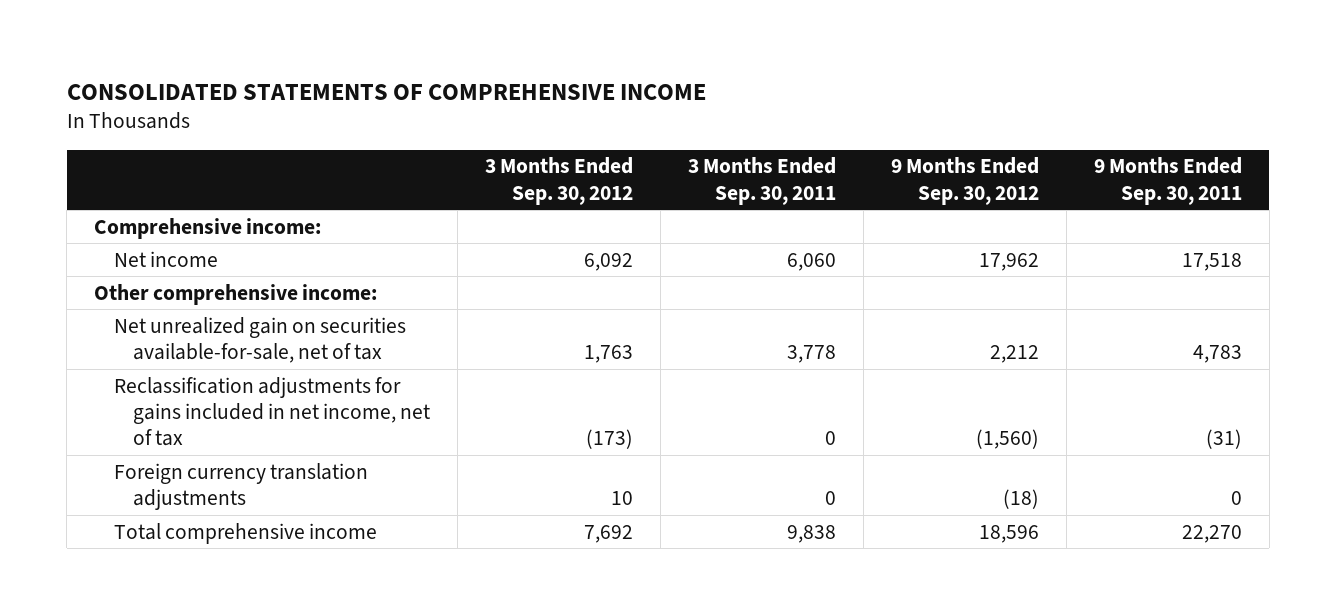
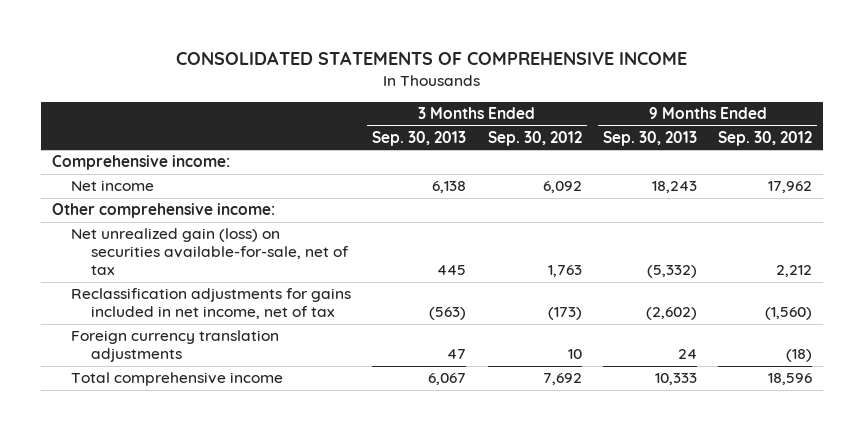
[687,157,836,205] 3 Months Ended Sep. 30, 2011 -> none
[1093,157,1242,205] 9 Months Ended Sep. 30, 2011 -> none
none -> [372,130,467,146] Sep. 30, 2013
none -> [602,130,697,146] Sep. 30, 2013
[113,316,406,363] Net unrealized gain on securities available-for-sale, net of tax -> [71,228,349,276] Net unrealized gain (loss) on securities available-for-sale, net of tax

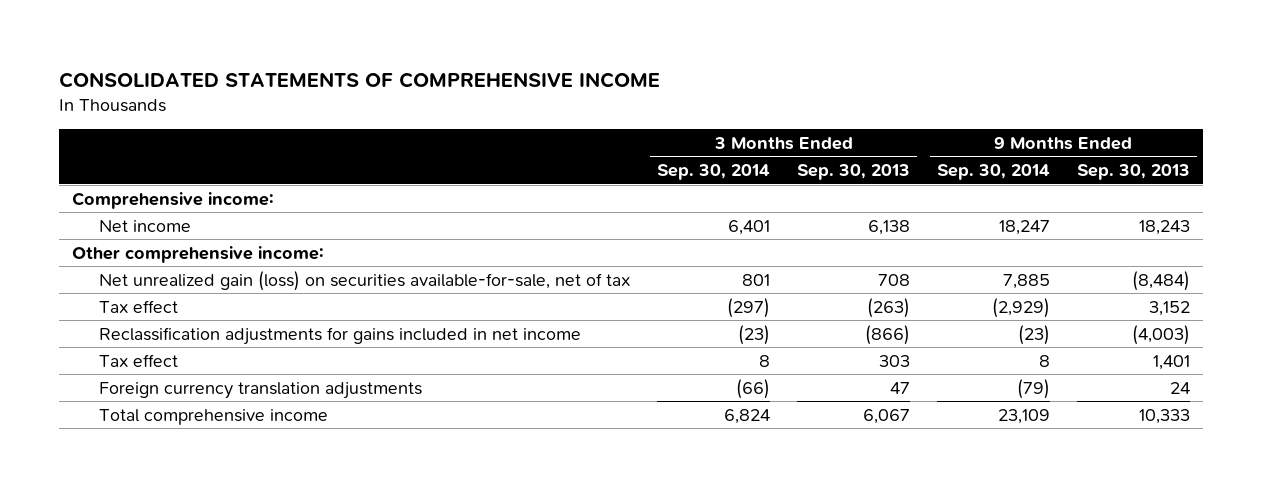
[487,130,582,146] Sep. 30, 2012 -> none
[718,130,813,146] Sep. 30, 2012 -> none
none -> [657,163,771,180] Sep. 30, 2014
none -> [936,163,1050,180] Sep. 30, 2014
[437,265,467,276] 445 -> [878,273,911,286] 708
[646,265,697,279] (5,332) -> [1131,270,1190,291] (8,484)
none -> [99,299,179,313] Tax effect
[71,288,352,320] Reclassification adjustments for gains included in net income, net of tax -> [99,326,582,345] Reclassification adjustments for gains included in net income
[429,307,467,321] (563) -> [865,324,911,345] (866)
[645,307,697,321] (2,602) -> [1131,324,1190,345] (4,003)
none -> [99,353,179,367] Tax effect

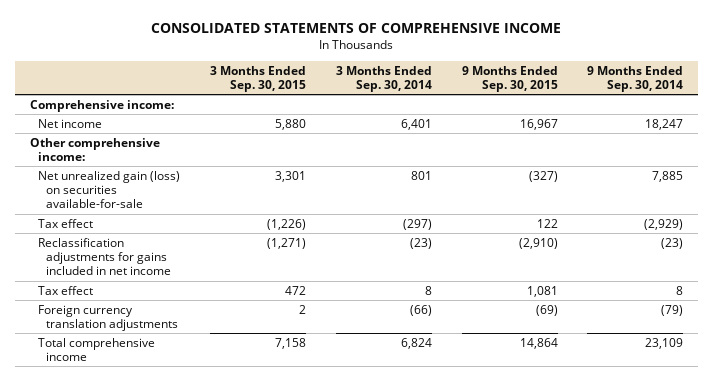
[797,163,911,180] Sep. 30, 2013 -> none
[1076,163,1190,180] Sep. 30, 2013 -> none
none -> [209,65,306,92] 3 Months Ended Sep. 30, 2015
none -> [461,65,558,92] 9 Months Ended Sep. 30, 2015
[99,270,631,291] Net unrealized gain (loss) on securities available-for-sale, net of tax -> [37,170,180,209] Net unrealized gain (loss) on securities available-for-sale

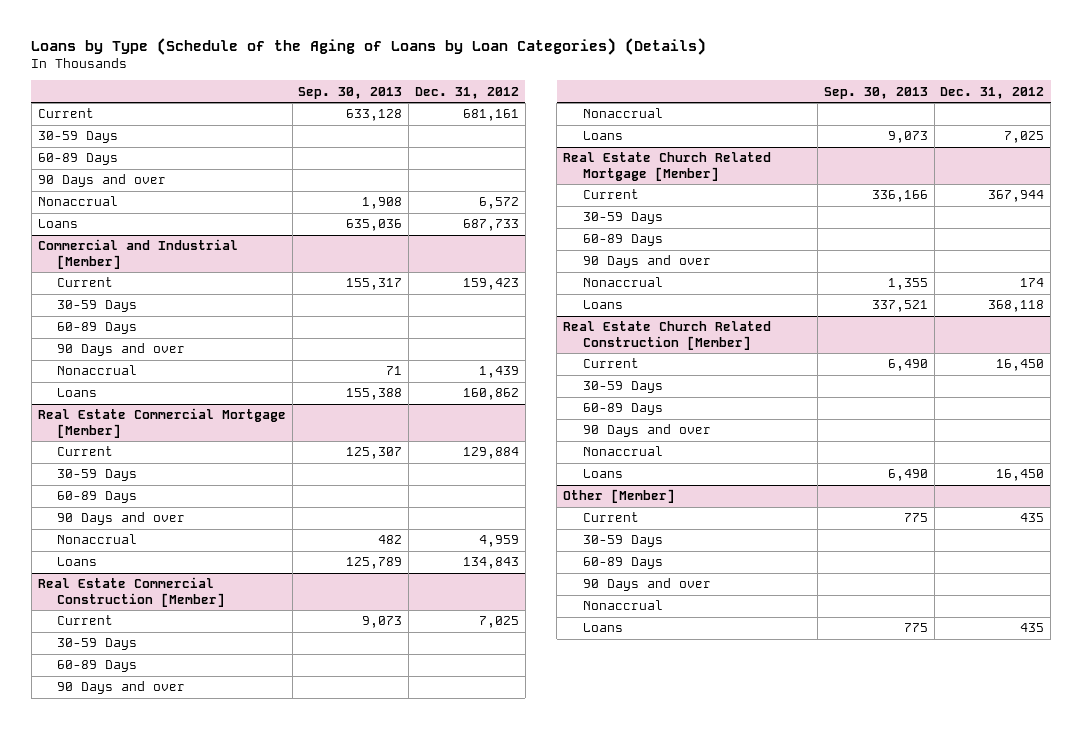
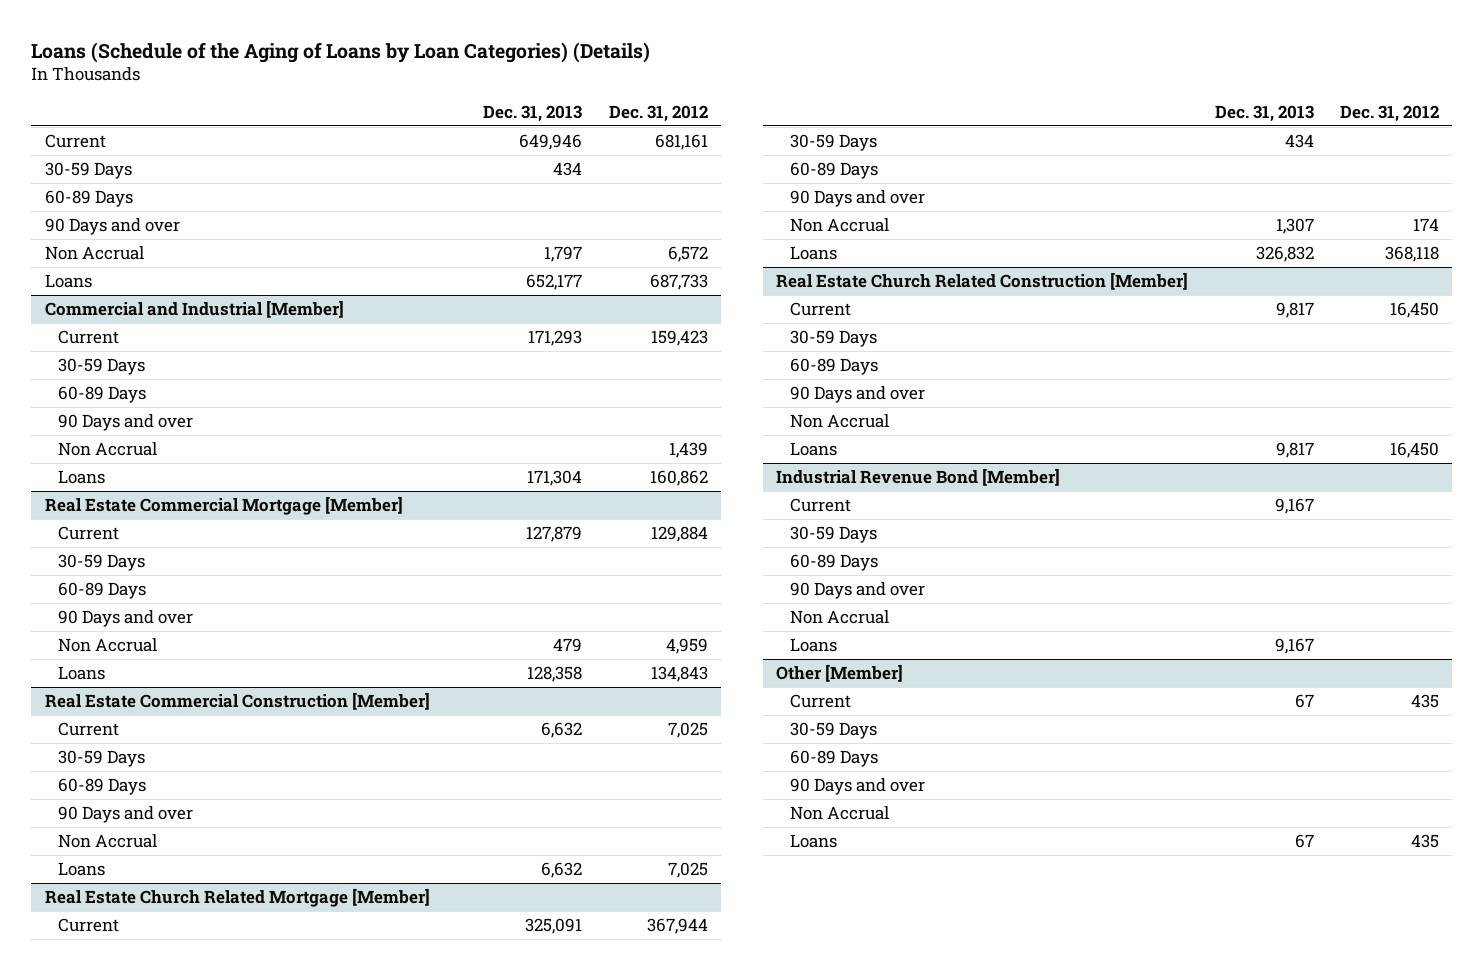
[31,37,707,55] Loans by Type (Schedule of the Aging of Loans by Loan Categories) (Details) -> [31,41,651,63] Loans (Schedule of the Aging of Loans by Loan Categories) (Details)
[298,86,403,99] Sep. 30, 2013 -> none
none -> [483,104,583,122] Dec. 31, 2013
[37,196,118,207] Nonaccrual -> [44,246,144,261] Non Accrual
[57,365,138,376] Nonaccrual -> [58,442,158,457] Non Accrual
[57,534,138,545] Nonaccrual -> [58,638,158,653] Non Accrual
[582,108,663,119] Nonaccrual -> [58,834,158,849] Non Accrual
[582,277,663,288] Nonaccrual -> [789,218,889,233] Non Accrual
[582,446,663,457] Nonaccrual -> [789,414,889,429] Non Accrual
none -> [776,468,1061,487] Industrial Revenue Bond [Member]
none -> [789,498,851,513] Current
none -> [789,526,877,544] 30-59 Days
none -> [789,554,878,572] 60-89 Days
none -> [789,582,925,600] 90 Days and over
none -> [789,610,889,625] Non Accrual
none -> [789,638,837,653] Loans
[582,600,663,611] Nonaccrual -> [789,806,889,821] Non Accrual

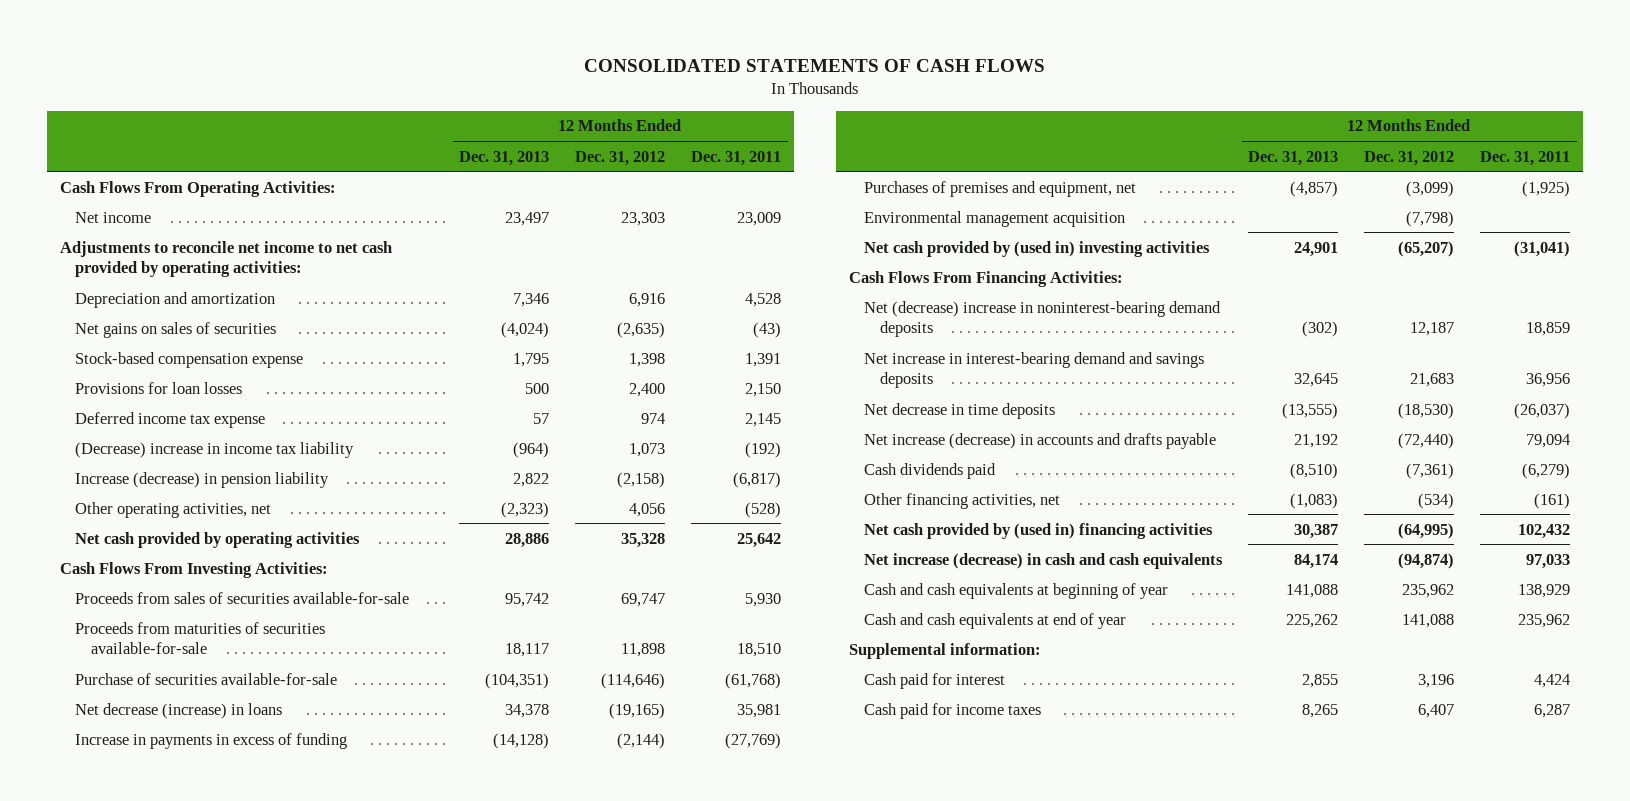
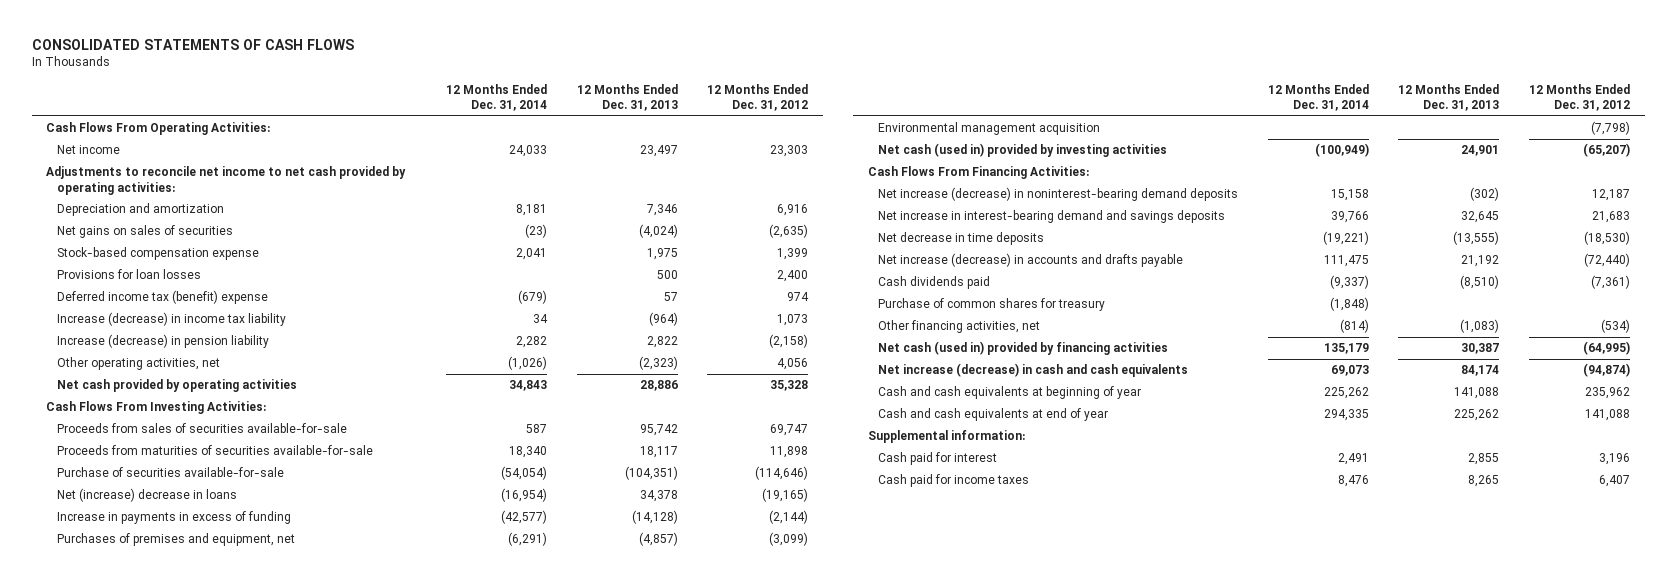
[691,150,782,166] Dec. 31, 2011 -> none
none -> [446,83,548,111] 12 Months Ended Dec. 31, 2014
[513,352,550,367] 1,795 -> [646,248,678,261] 1,975
[629,352,666,367] 1,398 -> [777,248,809,261] 1,399
[75,411,266,428] Deferred income tax expense -> [56,290,268,305] Deferred income tax (benefit) expense
[75,441,355,458] (Decrease) increase in income tax liability -> [56,312,286,327] Increase (decrease) in income tax liability
[75,702,283,719] Net decrease (increase) in loans -> [56,488,237,503] Net (increase) decrease in loans
[864,240,1211,257] Net cash provided by (used in) investing activities -> [878,143,1168,158] Net cash (used in) provided by investing activities
[864,300,1222,338] Net (decrease) increase in noninterest-bearing demand deposits -> [878,187,1239,202] Net increase (decrease) in noninterest-bearing demand deposits
none -> [878,298,1106,312] Purchase of common shares for treasury
[864,522,1214,539] Net cash provided by (used in) financing activities -> [878,341,1169,356] Net cash (used in) provided by financing activities

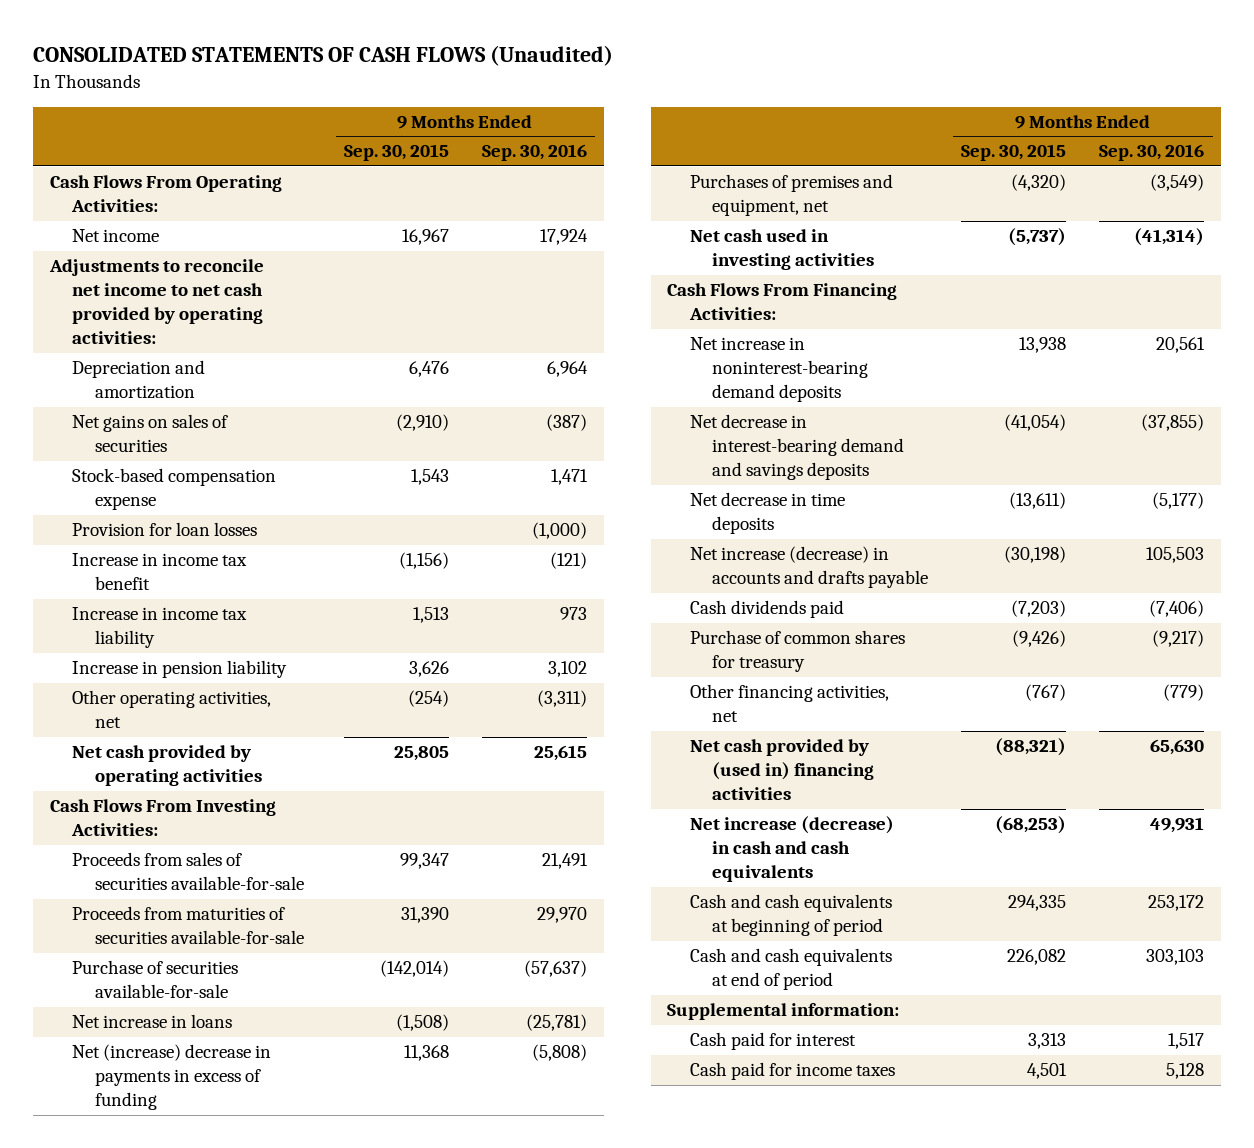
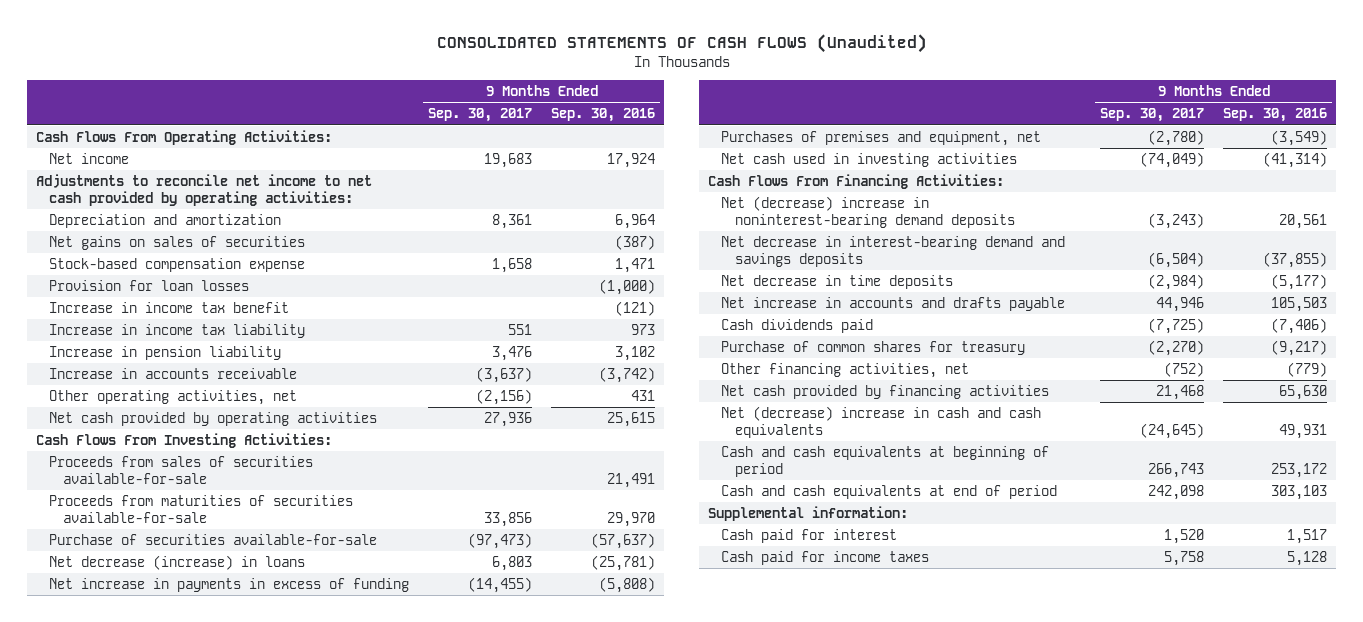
[343,144,449,162] Sep. 30, 2015 -> none
none -> [428,108,533,123] Sep. 30, 2017
none -> [49,367,298,379] Increase in accounts receivable
[537,690,588,708] (3,311) -> [630,389,655,401] 431
[72,1014,233,1029] Net increase in loans -> [49,554,306,570] Net decrease (increase) in loans
[72,1044,272,1111] Net (increase) decrease in payments in excess of funding -> [49,577,410,592] Net increase in payments in excess of funding
[689,337,869,403] Net increase in noninterest-bearing demand deposits -> [721,195,1015,228] Net (decrease) increase in noninterest-bearing demand deposits
[689,546,929,589] Net increase (decrease) in accounts and drafts payable -> [721,296,1066,311] Net increase in accounts and drafts payable
[689,739,875,801] Net cash provided by (used in) financing activities -> [721,384,1050,399] Net cash provided by financing activities
[689,816,894,883] Net increase (decrease) in cash and cash equivalents -> [721,405,1042,438] Net (decrease) increase in cash and cash equivalents

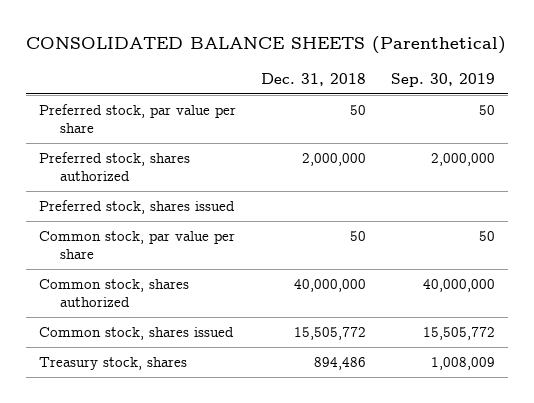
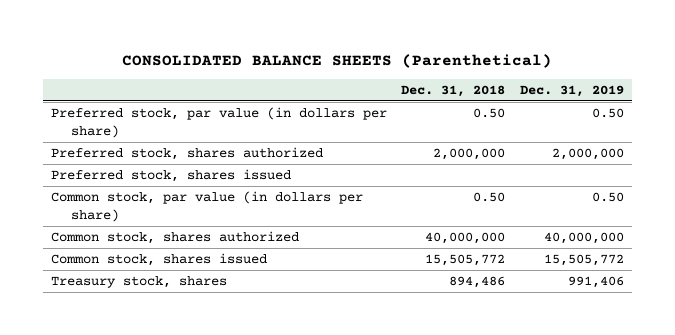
[391,72,496,87] Sep. 30, 2019 -> none
none -> [520,84,625,97] Dec. 31, 2019
[38,104,236,134] Preferred stock, par value per share -> [50,107,387,138] Preferred stock, par value (in dollars per share)
[350,105,367,116] 50 -> [473,108,506,119] 0.50
[38,231,235,260] Common stock, par value per share -> [50,191,363,222] Common stock, par value (in dollars per share)
[350,231,367,242] 50 -> [473,192,506,203] 0.50

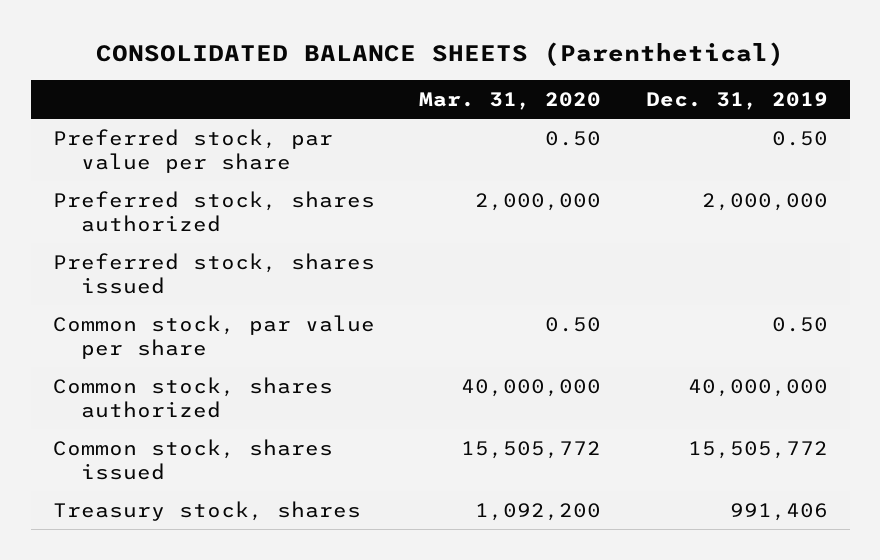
[401,84,506,97] Dec. 31, 2018 -> none
none -> [419,92,602,111] Mar. 31, 2020
[50,107,387,138] Preferred stock, par value (in dollars per share) -> [52,128,333,173] Preferred stock, par value per share
[50,191,363,222] Common stock, par value (in dollars per share) -> [52,314,375,359] Common stock, par value per share

